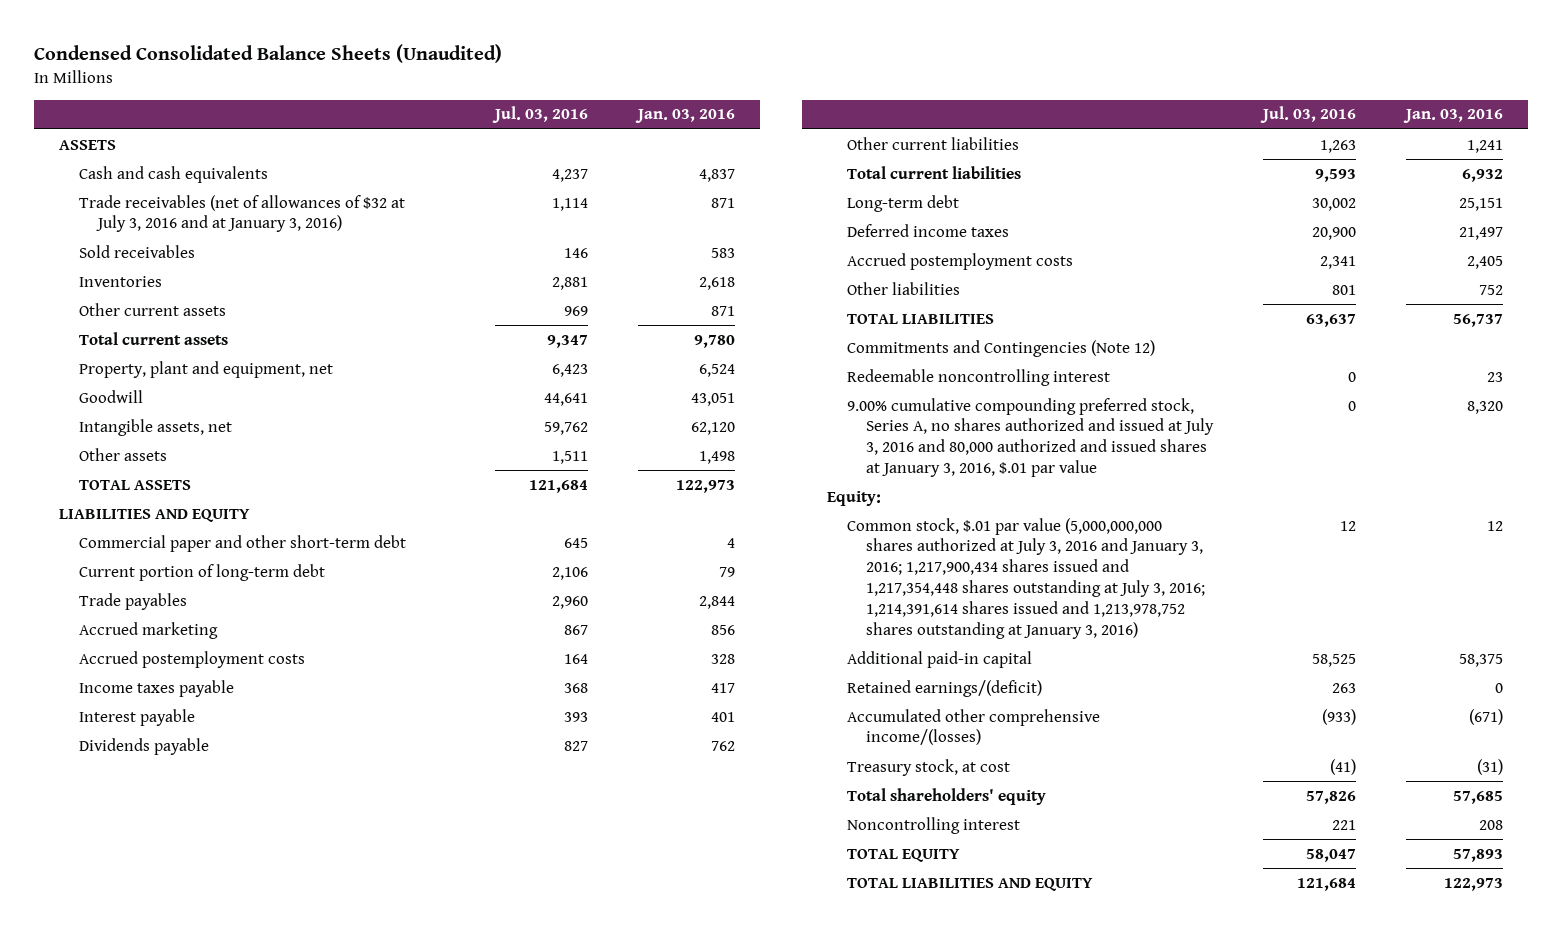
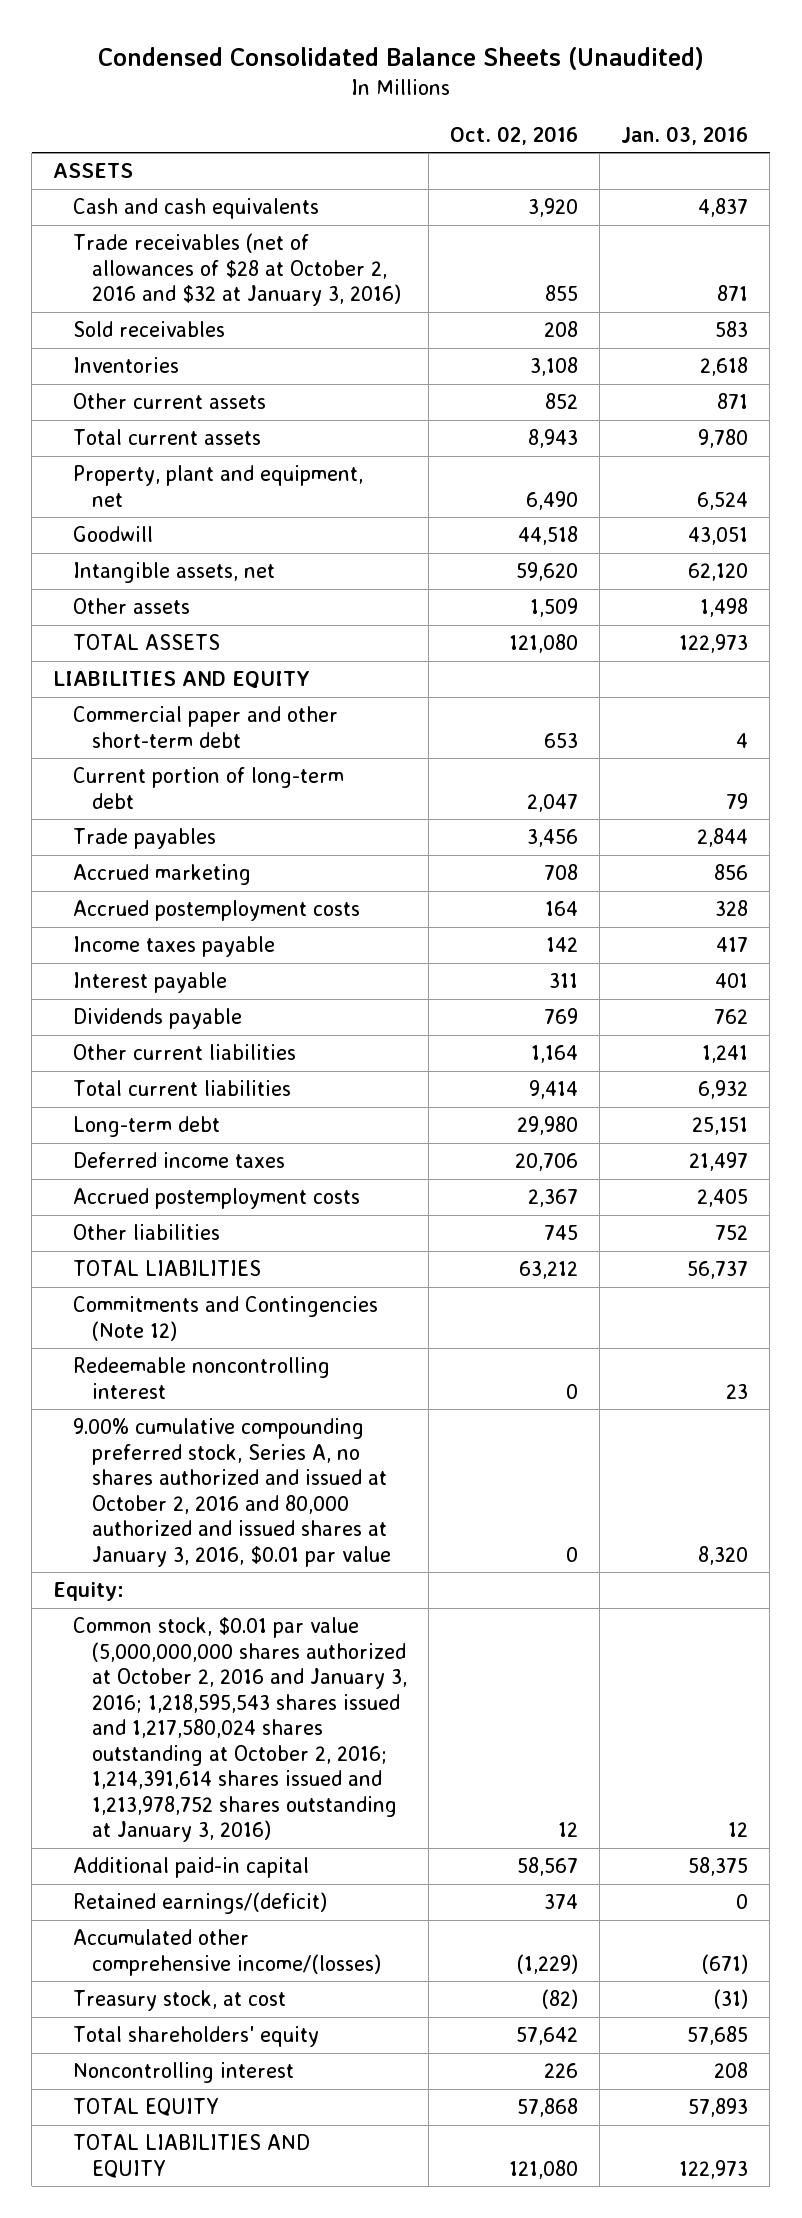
[492,106,589,124] Jul. 03, 2016 -> none
none -> [450,125,579,145] Oct. 02, 2016
[78,194,405,233] Trade receivables (net of allowances of $32 at July 3, 2016 and at January 3, 2016) -> [72,233,402,307] Trade receivables (net of allowances of $28 at October 2, 2016 and $32 at January 3, 2016)
[846,397,1214,478] 9.00% cumulative compounding preferred stock, Series A, no shares authorized and issued at July 3, 2016 and 80,000 authorized and issued shares at January 3, 2016, $.01 par value -> [72,1418,392,1567] 9.00% cumulative compounding preferred stock, Series A, no shares authorized and issued at October 2, 2016 and 80,000 authorized and issued shares at January 3, 2016, $0.01 par value
[846,517,1205,640] Common stock, $.01 par value (5,000,000,000 shares authorized at July 3, 2016 and January 3, 2016; 1,217,900,434 shares issued and 1,217,354,448 shares outstanding at July 3, 2016; 1,214,391,614 shares issued and 1,213,978,752 shares outstanding at January 3, 2016) -> [72,1617,408,1843] Common stock, $0.01 par value (5,000,000,000 shares authorized at October 2, 2016 and January 3, 2016; 1,218,595,543 shares issued and 1,217,580,024 shares outstanding at October 2, 2016; 1,214,391,614 shares issued and 1,213,978,752 shares outstanding at January 3, 2016)

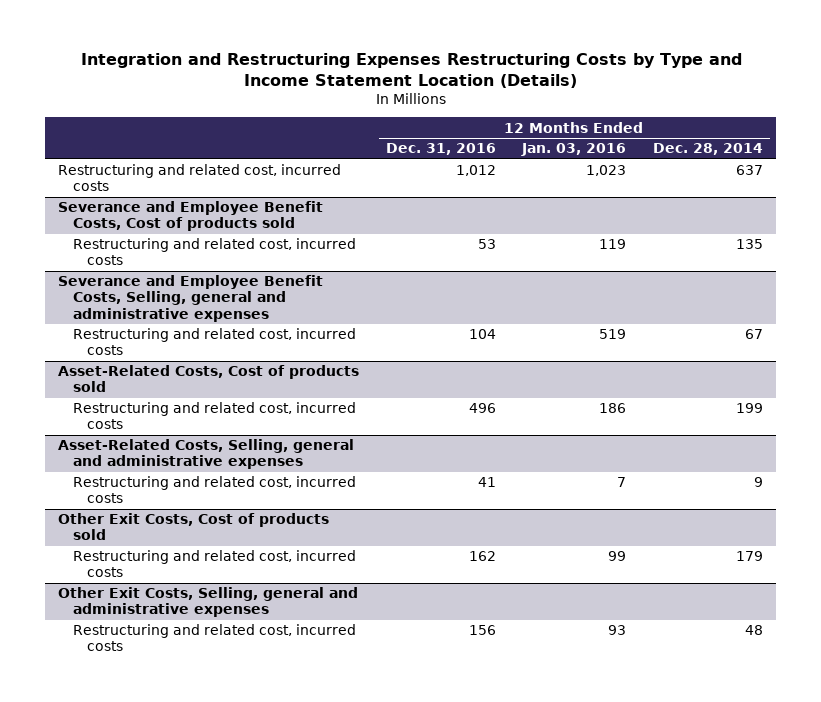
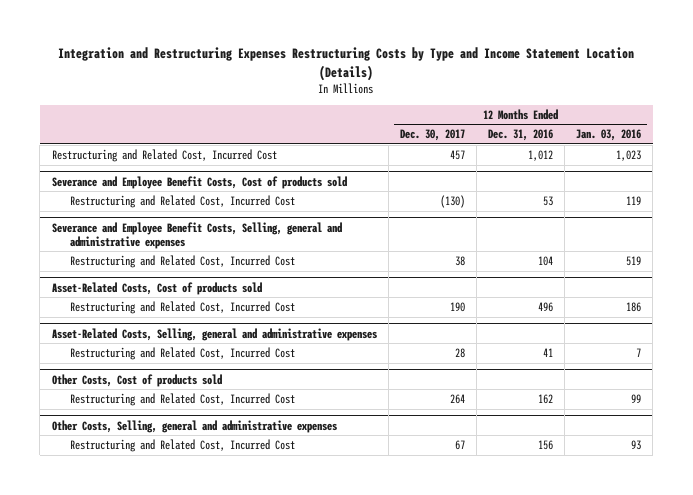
[653,143,764,156] Dec. 28, 2014 -> none
none -> [399,129,465,142] Dec. 30, 2017
[58,164,342,192] Restructuring and related cost, incurred costs -> [51,148,277,162] Restructuring and Related Cost, Incurred Cost
[72,238,356,266] Restructuring and related cost, incurred costs -> [69,194,295,208] Restructuring and Related Cost, Incurred Cost
[72,328,356,356] Restructuring and related cost, incurred costs -> [69,254,295,268] Restructuring and Related Cost, Incurred Cost
[72,402,356,430] Restructuring and related cost, incurred costs -> [69,300,295,314] Restructuring and Related Cost, Incurred Cost
[72,476,356,504] Restructuring and related cost, incurred costs -> [69,346,295,360] Restructuring and Related Cost, Incurred Cost
[58,513,330,541] Other Exit Costs, Cost of products sold -> [51,373,222,387] Other Costs, Cost of products sold
[72,550,356,578] Restructuring and related cost, incurred costs -> [69,392,295,406] Restructuring and Related Cost, Incurred Cost
[58,587,359,618] Other Exit Costs, Selling, general and administrative expenses -> [51,419,337,433] Other Costs, Selling, general and administrative expenses
[72,624,356,652] Restructuring and related cost, incurred costs -> [69,438,295,452] Restructuring and Related Cost, Incurred Cost

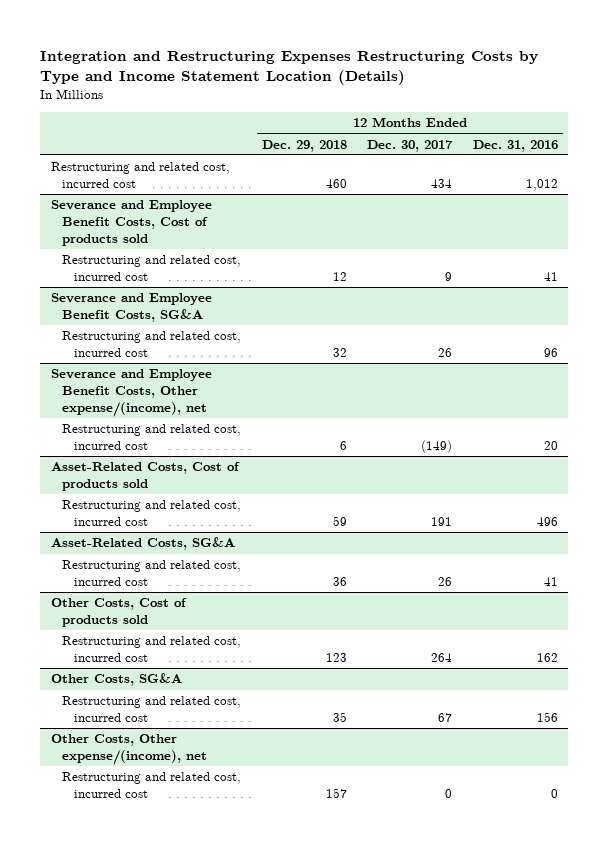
[576,129,642,142] Jan. 03, 2016 -> none
none -> [261,139,347,152] Dec. 29, 2018
[51,148,277,162] Restructuring and Related Cost, Incurred Cost -> [50,162,230,189] Restructuring and related cost, incurred cost
[449,149,465,160] 457 -> [431,179,453,189] 434
[51,221,342,249] Severance and Employee Benefit Costs, Selling, general and administrative expenses -> none
[69,194,295,208] Restructuring and Related Cost, Incurred Cost -> [62,255,242,282] Restructuring and related cost, incurred cost
[439,194,465,208] (130) -> [445,272,453,282] 9
[543,195,554,206] 53 -> [543,272,558,282] 41
none -> [50,293,212,323] Severance and Employee Benefit Costs, SG&A
[69,254,295,268] Restructuring and Related Cost, Incurred Cost -> [62,331,242,358] Restructuring and related cost, incurred cost
[454,255,465,266] 38 -> [438,348,453,358] 26
[538,255,554,266] 104 -> [543,348,558,358] 96
none -> [50,369,212,418] Severance and Employee Benefit Costs, Other expense/(income), net
none -> [62,424,242,451] Restructuring and related cost, incurred cost
[51,327,377,341] Asset-Related Costs, Selling, general and administrative expenses -> none
[69,300,295,314] Restructuring and Related Cost, Incurred Cost -> [62,500,242,527] Restructuring and related cost, incurred cost
[449,301,465,312] 190 -> [431,517,453,527] 191
none -> [50,537,235,551] Asset-Related Costs, SG&A
[69,346,295,360] Restructuring and Related Cost, Incurred Cost -> [62,560,242,587] Restructuring and related cost, incurred cost
[454,347,465,358] 28 -> [438,577,453,587] 26
[51,419,337,433] Other Costs, Selling, general and administrative expenses -> none
[69,392,295,406] Restructuring and Related Cost, Incurred Cost -> [62,636,242,663] Restructuring and related cost, incurred cost
none -> [50,673,182,687] Other Costs, SG&A
[69,438,295,452] Restructuring and Related Cost, Incurred Cost -> [62,696,242,723] Restructuring and related cost, incurred cost
none -> [50,734,208,766] Other Costs, Other expense/(income), net
none -> [62,772,242,799] Restructuring and related cost, incurred cost

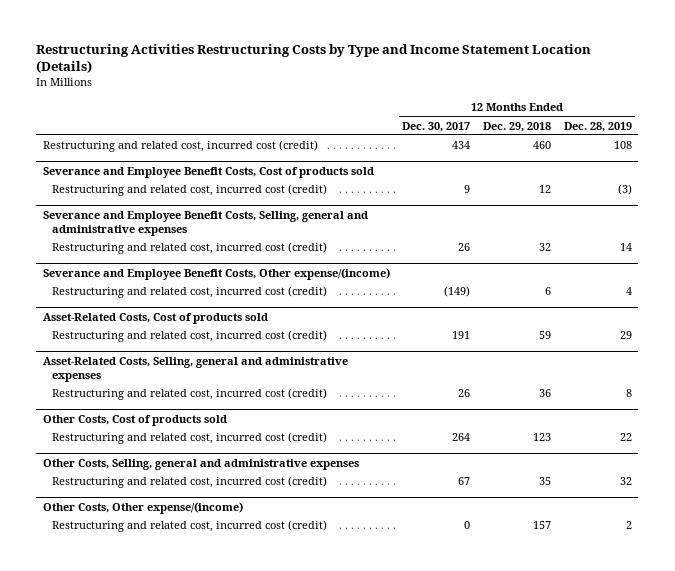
[40,50,539,86] Integration and Restructuring Expenses Restructuring Costs by Type and Income Statement Location (Details) -> [36,43,592,74] Restructuring Activities Restructuring Costs by Type and Income Statement Location (Details)
[472,139,558,152] Dec. 31, 2016 -> none
none -> [563,121,632,132] Dec. 28, 2019
[50,162,230,189] Restructuring and related cost, incurred cost -> [42,140,318,153] Restructuring and related cost, incurred cost (credit)
[50,293,212,323] Severance and Employee Benefit Costs, SG&A -> none
[62,255,242,282] Restructuring and related cost, incurred cost -> [51,184,327,197] Restructuring and related cost, incurred cost (credit)
none -> [42,211,368,236] Severance and Employee Benefit Costs, Selling, general and administrative expenses
[62,331,242,358] Restructuring and related cost, incurred cost -> [51,242,327,255] Restructuring and related cost, incurred cost (credit)
[50,369,212,418] Severance and Employee Benefit Costs, Other expense/(income), net -> [42,268,390,281] Severance and Employee Benefit Costs, Other expense/(income)
[62,424,242,451] Restructuring and related cost, incurred cost -> [51,286,327,299] Restructuring and related cost, incurred cost (credit)
[50,537,235,551] Asset-Related Costs, SG&A -> none
[62,500,242,527] Restructuring and related cost, incurred cost -> [51,330,327,343] Restructuring and related cost, incurred cost (credit)
none -> [42,357,348,382] Asset-Related Costs, Selling, general and administrative expenses
[62,560,242,587] Restructuring and related cost, incurred cost -> [51,388,327,401] Restructuring and related cost, incurred cost (credit)
[50,673,182,687] Other Costs, SG&A -> none
[62,636,242,663] Restructuring and related cost, incurred cost -> [51,432,327,445] Restructuring and related cost, incurred cost (credit)
none -> [42,459,359,471] Other Costs, Selling, general and administrative expenses
[62,696,242,723] Restructuring and related cost, incurred cost -> [51,476,327,489] Restructuring and related cost, incurred cost (credit)
[50,734,208,766] Other Costs, Other expense/(income), net -> [42,502,243,515] Other Costs, Other expense/(income)
[62,772,242,799] Restructuring and related cost, incurred cost -> [51,520,327,533] Restructuring and related cost, incurred cost (credit)

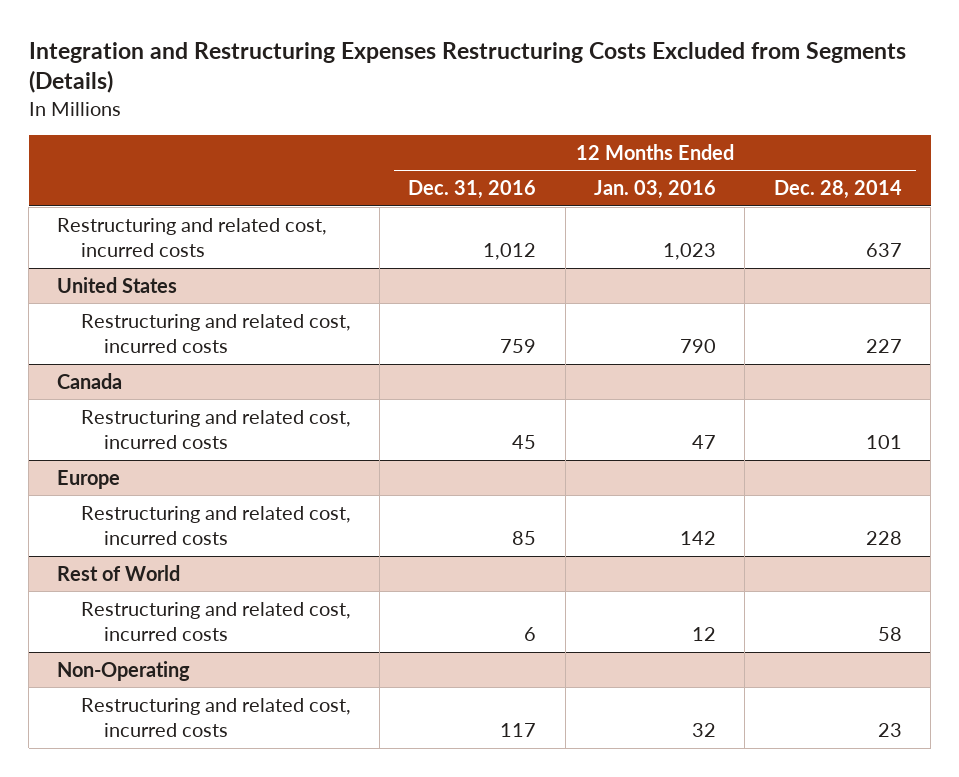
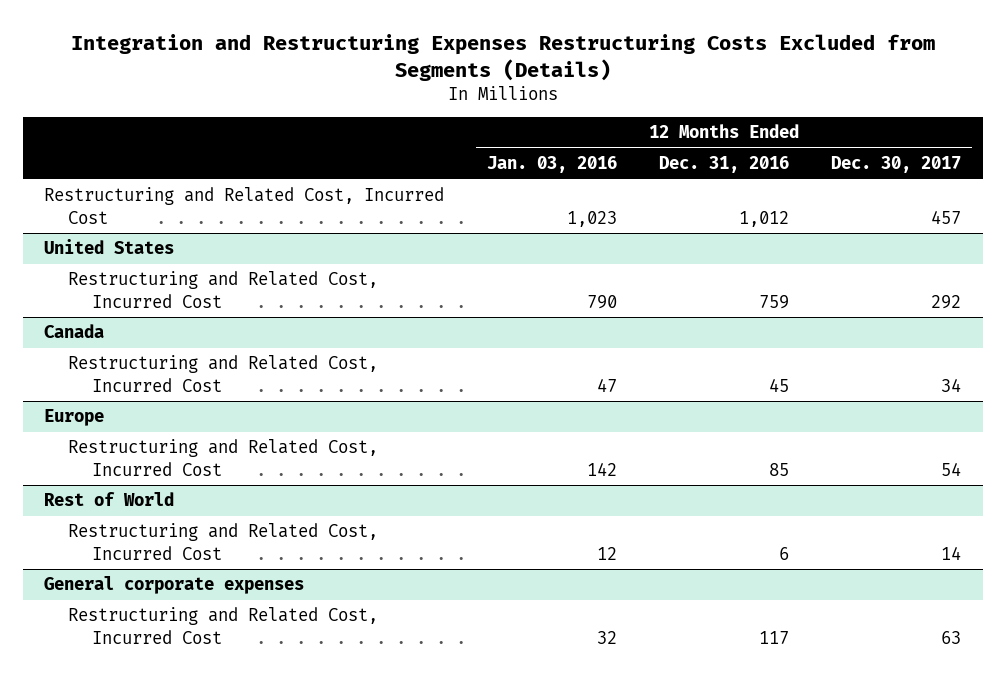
[773,180,902,200] Dec. 28, 2014 -> none
none -> [831,156,962,174] Dec. 30, 2017
[57,217,328,258] Restructuring and related cost, incurred costs -> [44,187,445,224] Restructuring and Related Cost, Incurred Cost
[80,313,351,354] Restructuring and related cost, incurred costs -> [68,271,379,308] Restructuring and Related Cost, Incurred Cost
[80,409,351,450] Restructuring and related cost, incurred costs -> [68,355,379,392] Restructuring and Related Cost, Incurred Cost
[80,505,351,546] Restructuring and related cost, incurred costs -> [68,439,379,476] Restructuring and Related Cost, Incurred Cost
[80,601,351,642] Restructuring and related cost, incurred costs -> [68,523,379,560] Restructuring and Related Cost, Incurred Cost
[57,660,191,681] Non-Operating -> [44,576,305,595] General corporate expenses
[80,697,351,738] Restructuring and related cost, incurred costs -> [68,607,379,644] Restructuring and Related Cost, Incurred Cost

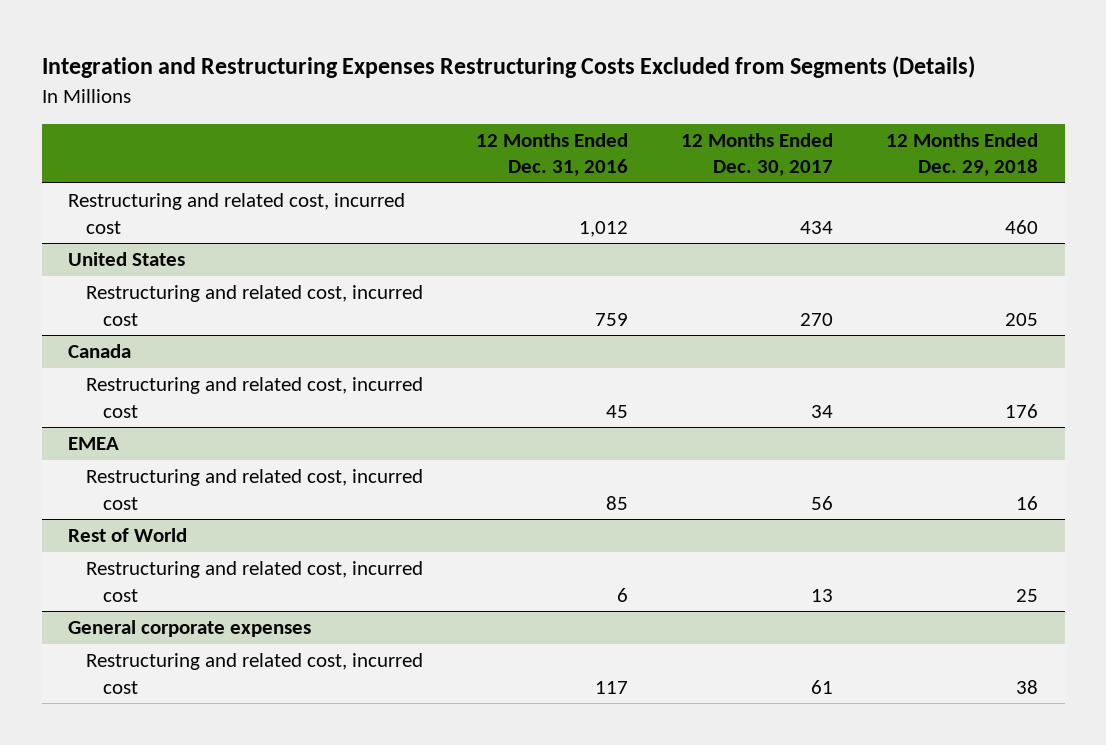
[486,156,617,174] Jan. 03, 2016 -> none
none -> [886,132,1039,177] 12 Months Ended Dec. 29, 2018
[44,187,445,224] Restructuring and Related Cost, Incurred Cost -> [68,193,406,234] Restructuring and related cost, incurred cost
[931,209,962,224] 457 -> [799,220,833,234] 434
[68,271,379,308] Restructuring and Related Cost, Incurred Cost -> [85,285,423,326] Restructuring and related cost, incurred cost
[931,294,962,309] 292 -> [799,312,833,326] 270
[44,409,105,427] Europe -> none
[68,355,379,392] Restructuring and Related Cost, Incurred Cost -> [85,377,423,418] Restructuring and related cost, incurred cost
none -> [68,437,120,451] EMEA
[68,439,379,476] Restructuring and Related Cost, Incurred Cost -> [85,469,423,510] Restructuring and related cost, incurred cost
[941,461,962,476] 54 -> [810,495,833,510] 56
[68,523,379,560] Restructuring and Related Cost, Incurred Cost -> [85,561,423,602] Restructuring and related cost, incurred cost
[941,545,962,560] 14 -> [810,588,833,602] 13
[68,607,379,644] Restructuring and Related Cost, Incurred Cost -> [85,653,423,694] Restructuring and related cost, incurred cost
[941,630,962,644] 63 -> [810,679,833,694] 61

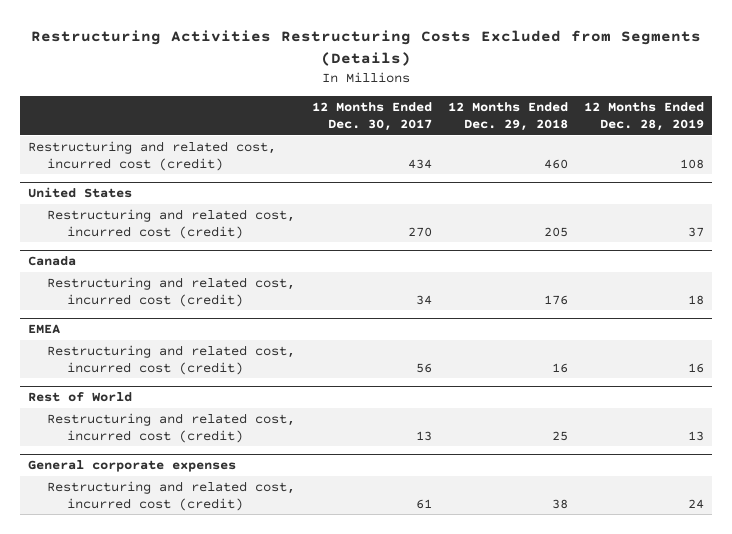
[41,56,975,79] Integration and Restructuring Expenses Restructuring Costs Excluded from Segments (Details) -> [30,30,701,67] Restructuring Activities Restructuring Costs Excluded from Segments (Details)
[475,132,628,177] 12 Months Ended Dec. 31, 2016 -> none
none -> [584,102,705,131] 12 Months Ended Dec. 28, 2019
[68,193,406,234] Restructuring and related cost, incurred cost -> [27,141,276,171] Restructuring and related cost, incurred cost (credit)
[85,285,423,326] Restructuring and related cost, incurred cost -> [47,209,296,239] Restructuring and related cost, incurred cost (credit)
[85,377,423,418] Restructuring and related cost, incurred cost -> [47,277,296,307] Restructuring and related cost, incurred cost (credit)
[85,469,423,510] Restructuring and related cost, incurred cost -> [47,345,296,375] Restructuring and related cost, incurred cost (credit)
[85,561,423,602] Restructuring and related cost, incurred cost -> [47,413,296,443] Restructuring and related cost, incurred cost (credit)
[85,653,423,694] Restructuring and related cost, incurred cost -> [47,481,296,511] Restructuring and related cost, incurred cost (credit)

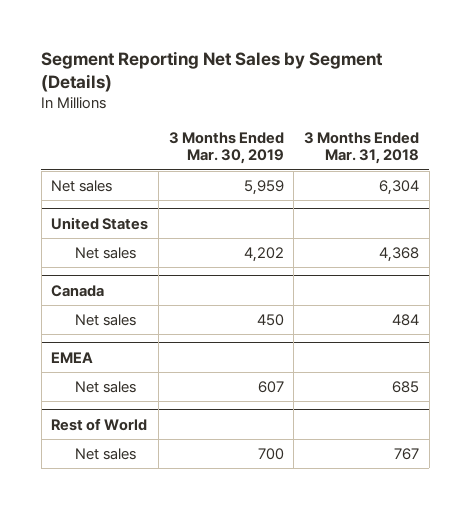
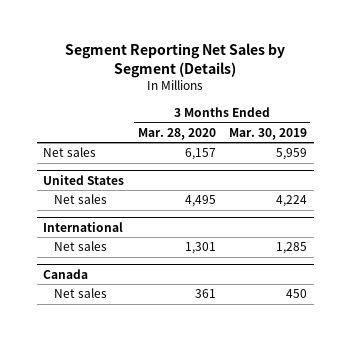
[304,132,420,165] 3 Months Ended Mar. 31, 2018 -> none
none -> [137,127,216,140] Mar. 28, 2020
[243,246,284,262] 4,202 -> [276,195,308,208] 4,224
none -> [43,221,124,232] International
none -> [54,241,108,252] Net sales
[51,351,94,363] EMEA -> none
[75,380,137,393] Net sales -> none
[51,417,148,431] Rest of World -> none
[75,447,137,460] Net sales -> none

